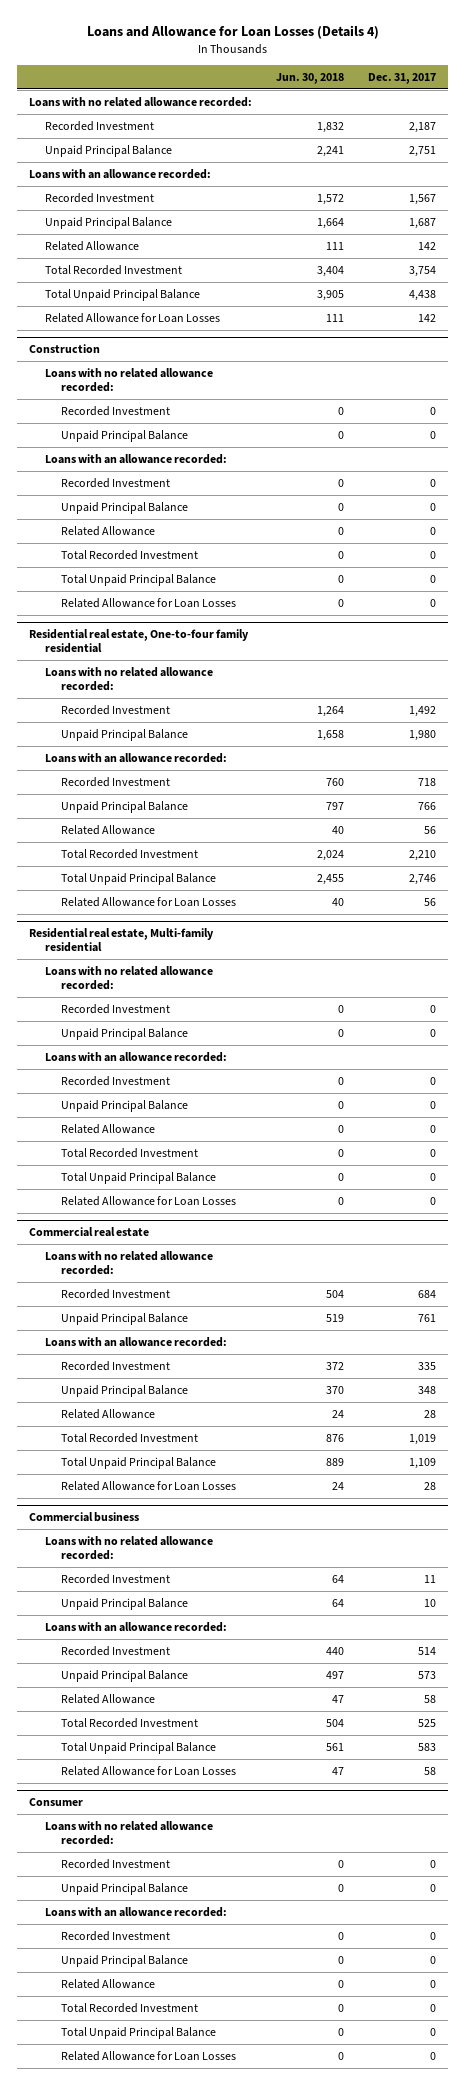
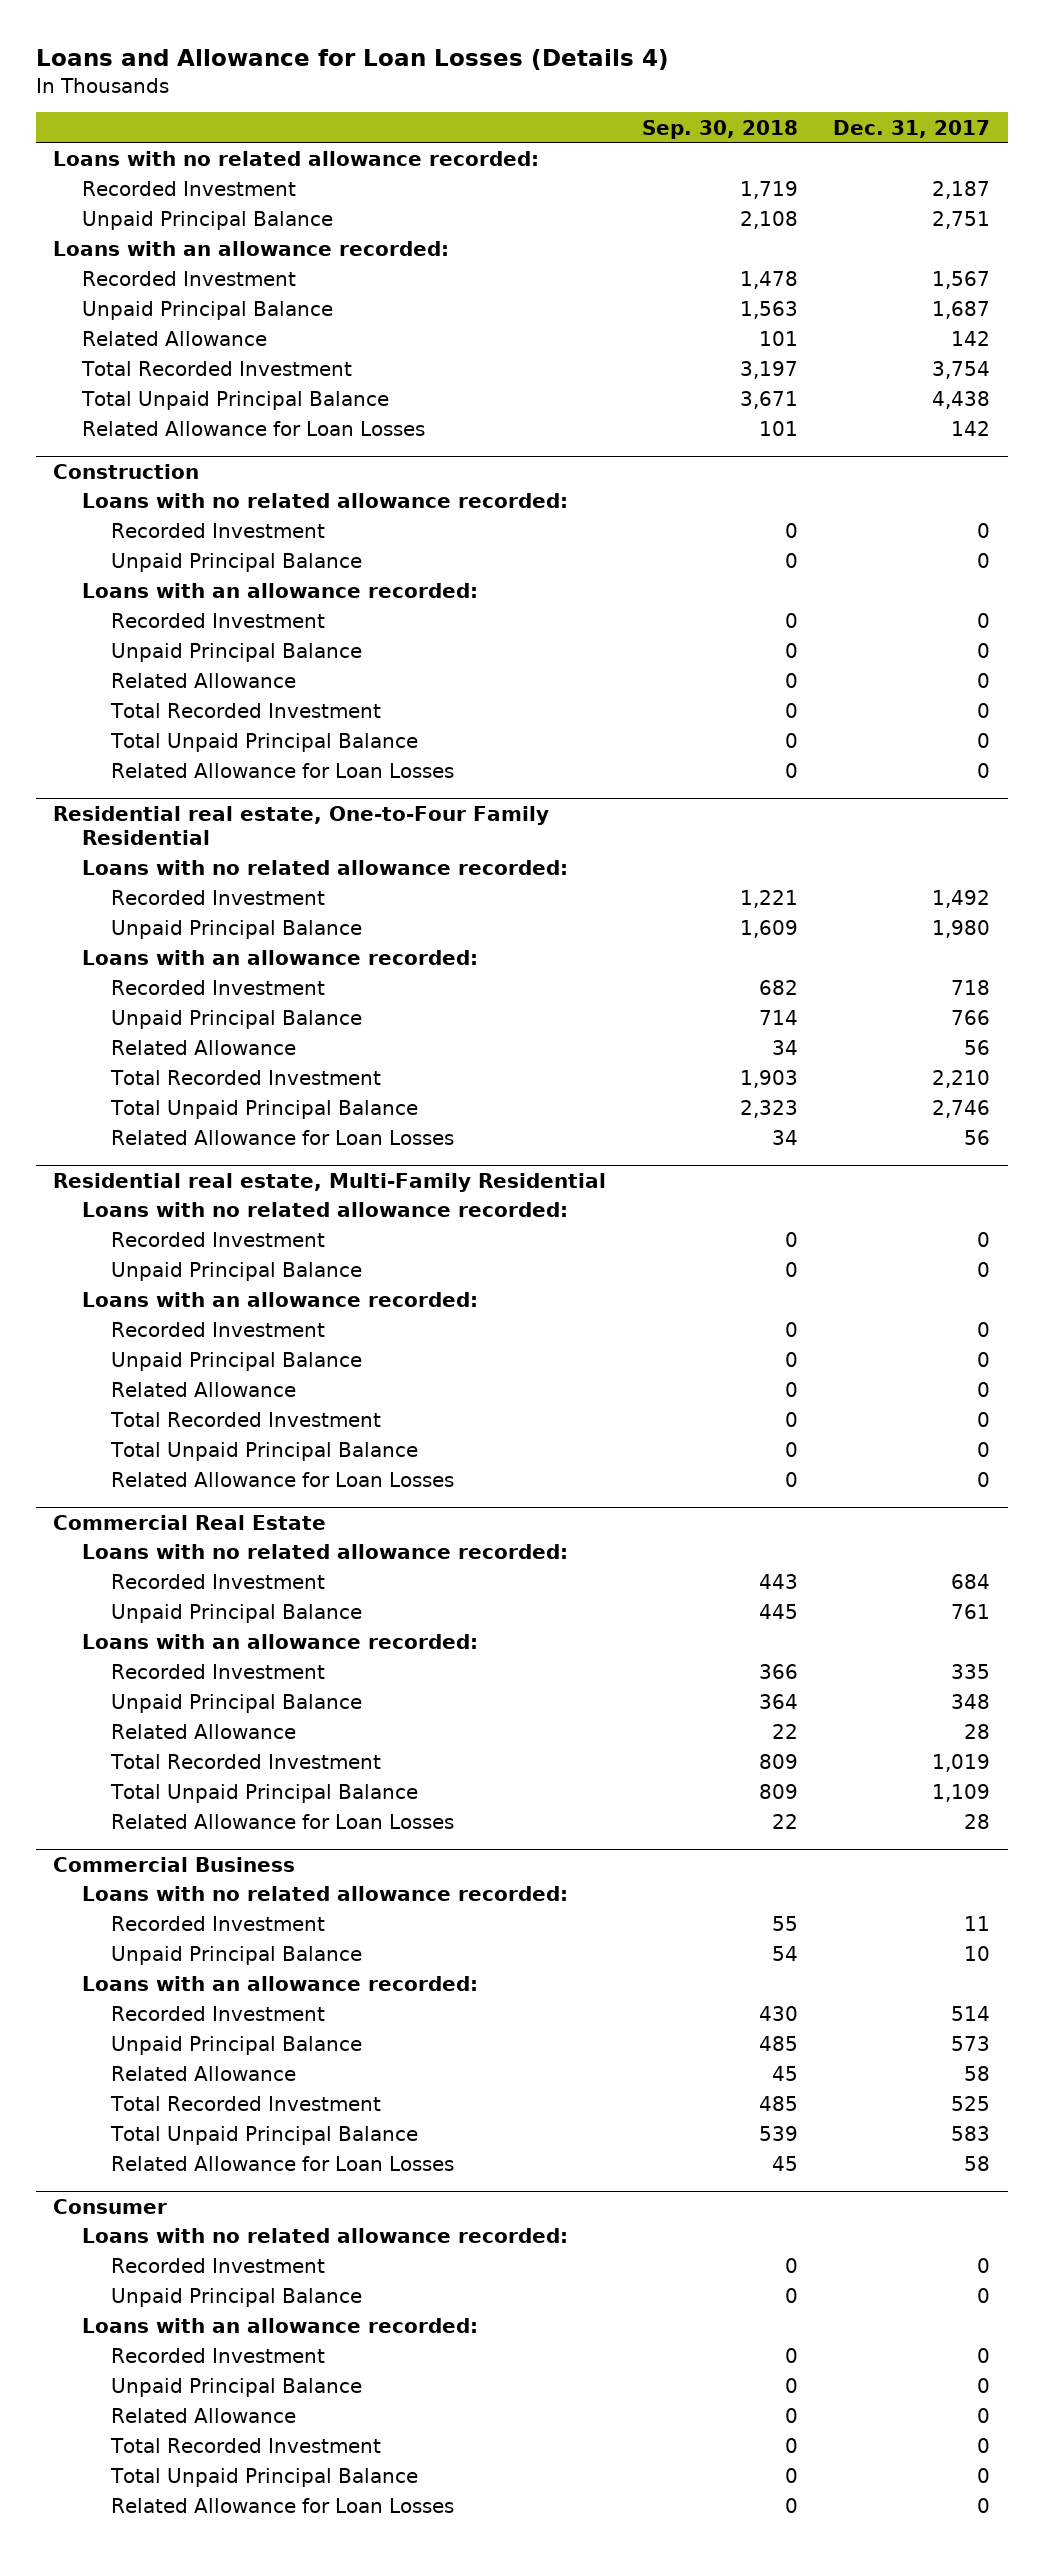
[276,72,345,84] Jun. 30, 2018 -> none
none -> [641,119,798,139] Sep. 30, 2018
[29,629,250,654] Residential real estate, One-to-four family residential -> [53,805,550,846] Residential real estate, One-to-Four Family Residential
[29,928,215,953] Residential real estate, Multi-family residential -> [53,1172,607,1192] Residential real estate, Multi-Family Residential
[29,1227,150,1238] Commercial real estate -> [53,1514,327,1530] Commercial Real Estate
[29,1512,140,1523] Commercial business -> [53,1856,296,1872] Commercial Business

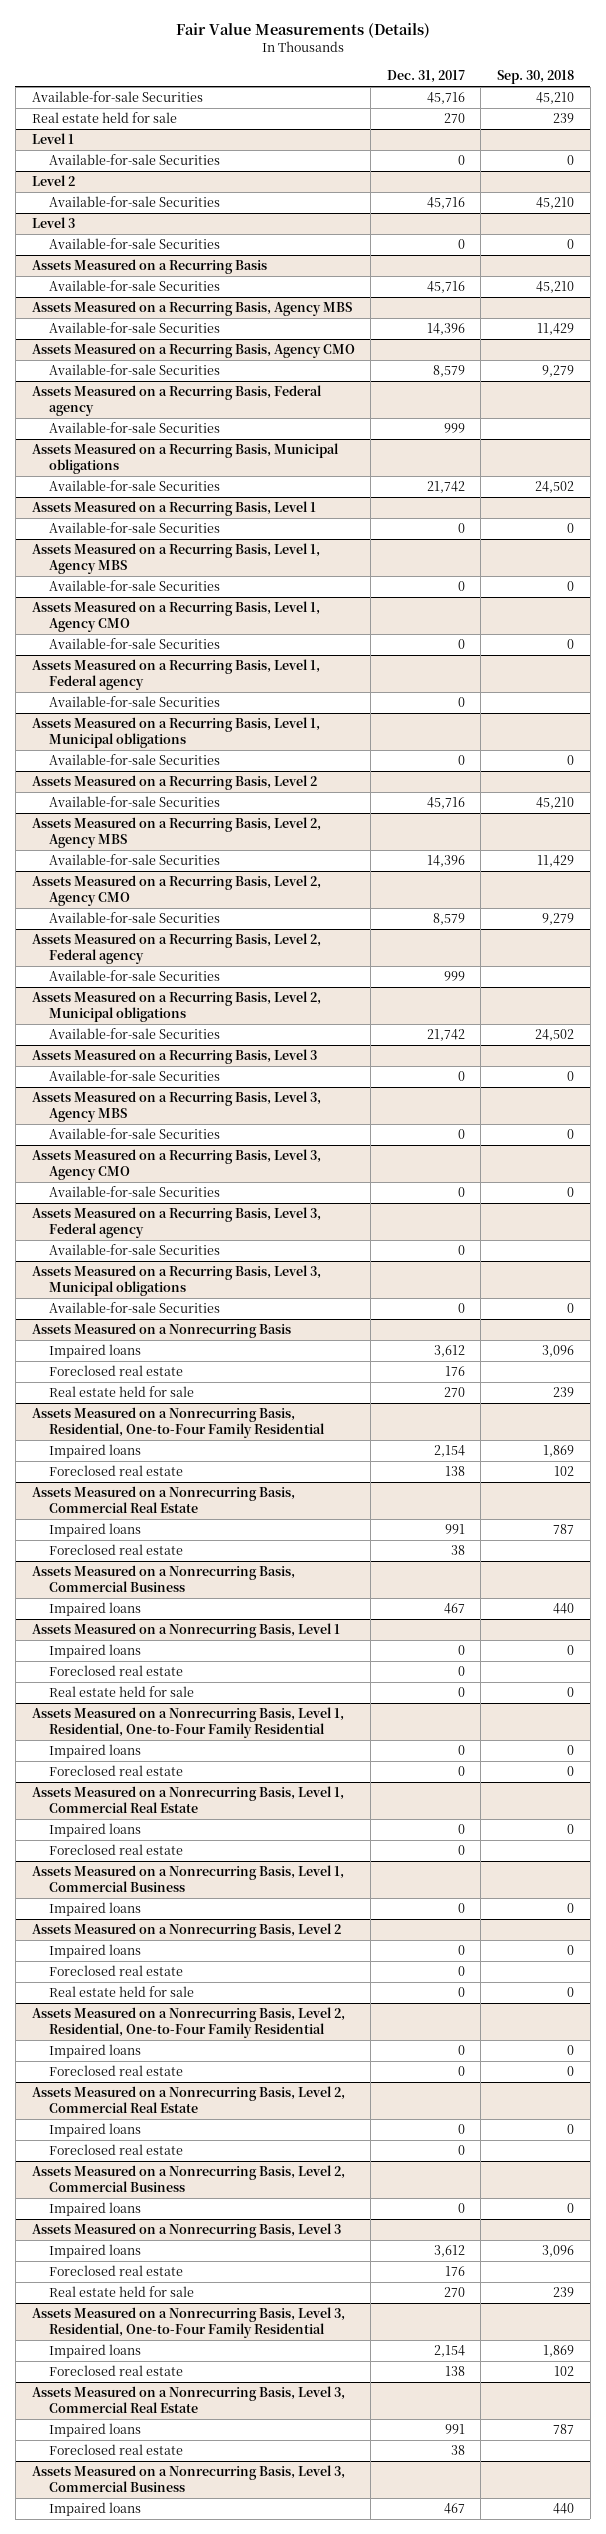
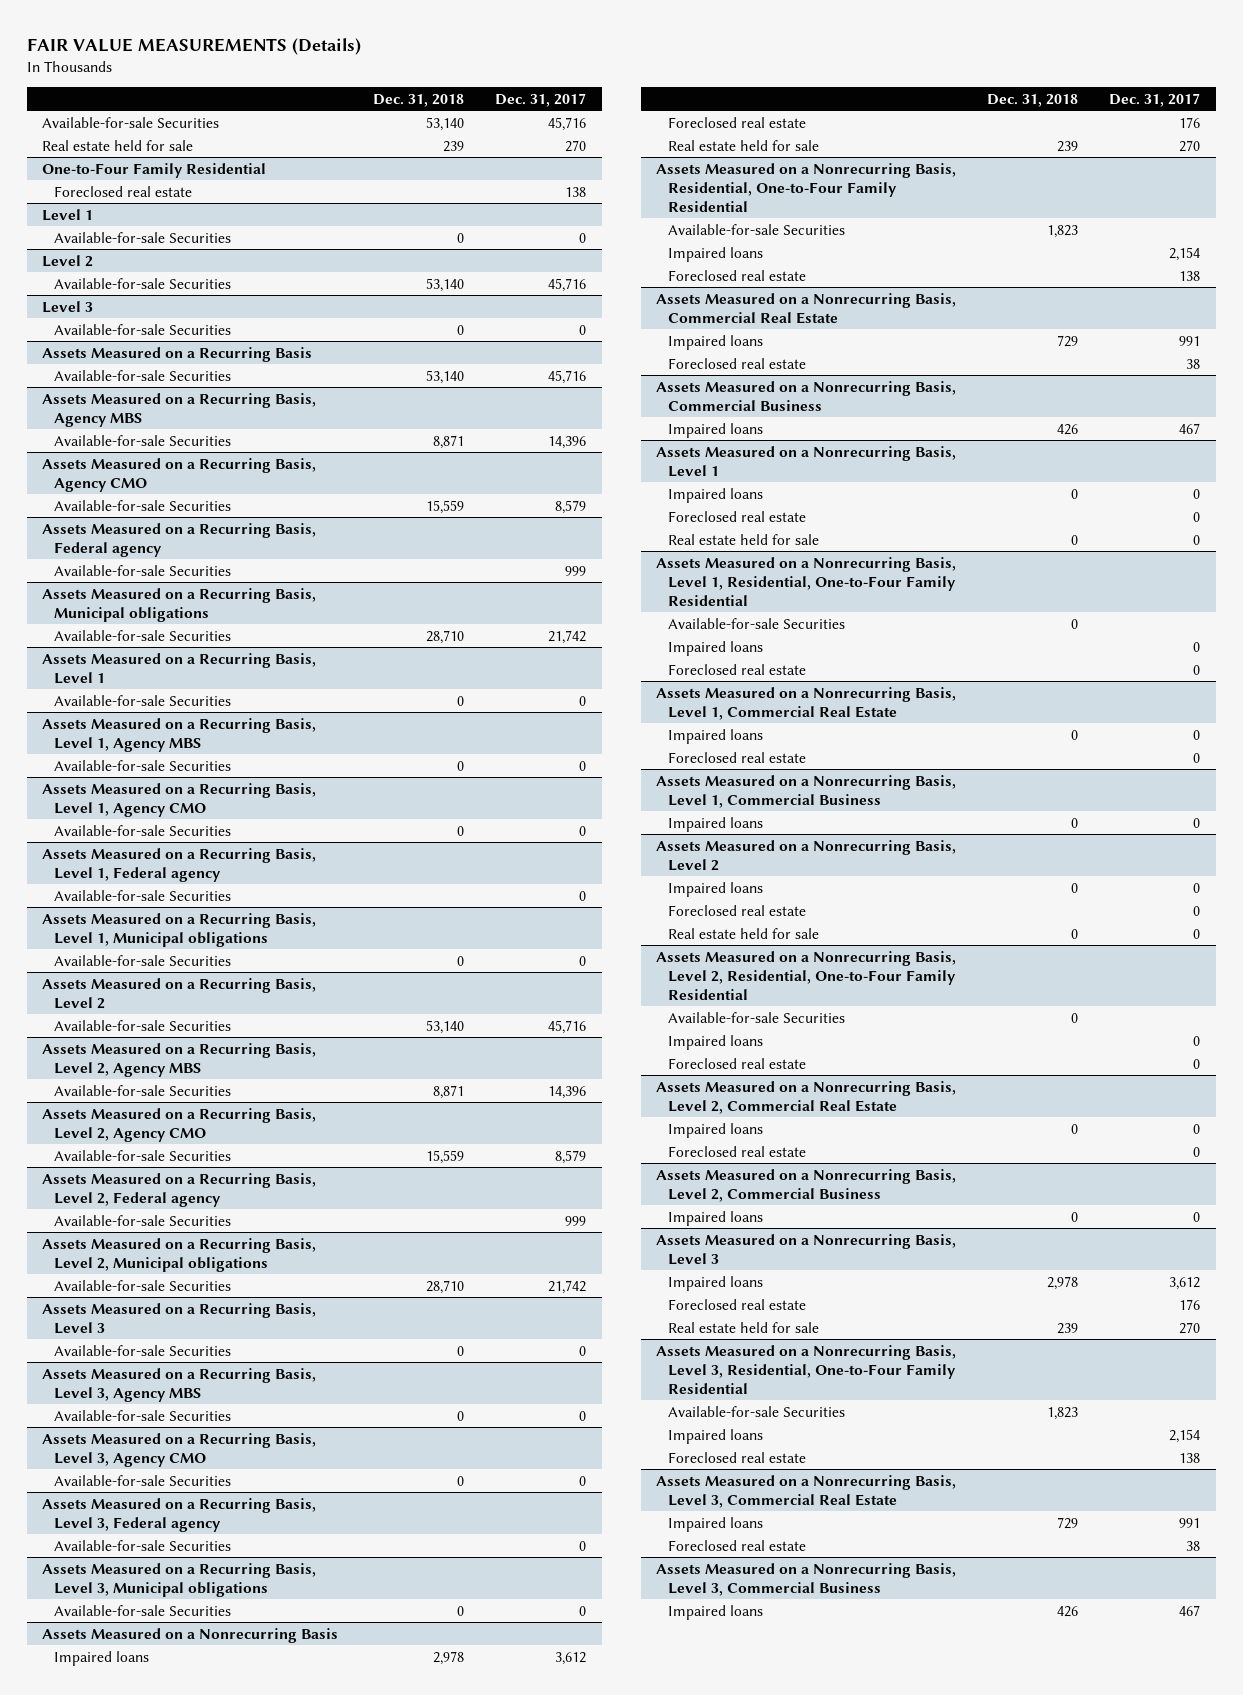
[175,22,430,38] Fair Value Measurements (Details) -> [26,37,361,55] FAIR VALUE MEASUREMENTS (Details)
[497,70,575,85] Sep. 30, 2018 -> none
none -> [373,93,465,107] Dec. 31, 2018
none -> [42,162,267,178] One-to-Four Family Residential
none -> [54,185,193,197] Foreclosed real estate
none -> [667,223,845,235] Available-for-sale Securities
none -> [667,617,845,629] Available-for-sale Securities
none -> [667,1011,845,1023] Available-for-sale Securities
none -> [667,1405,845,1417] Available-for-sale Securities

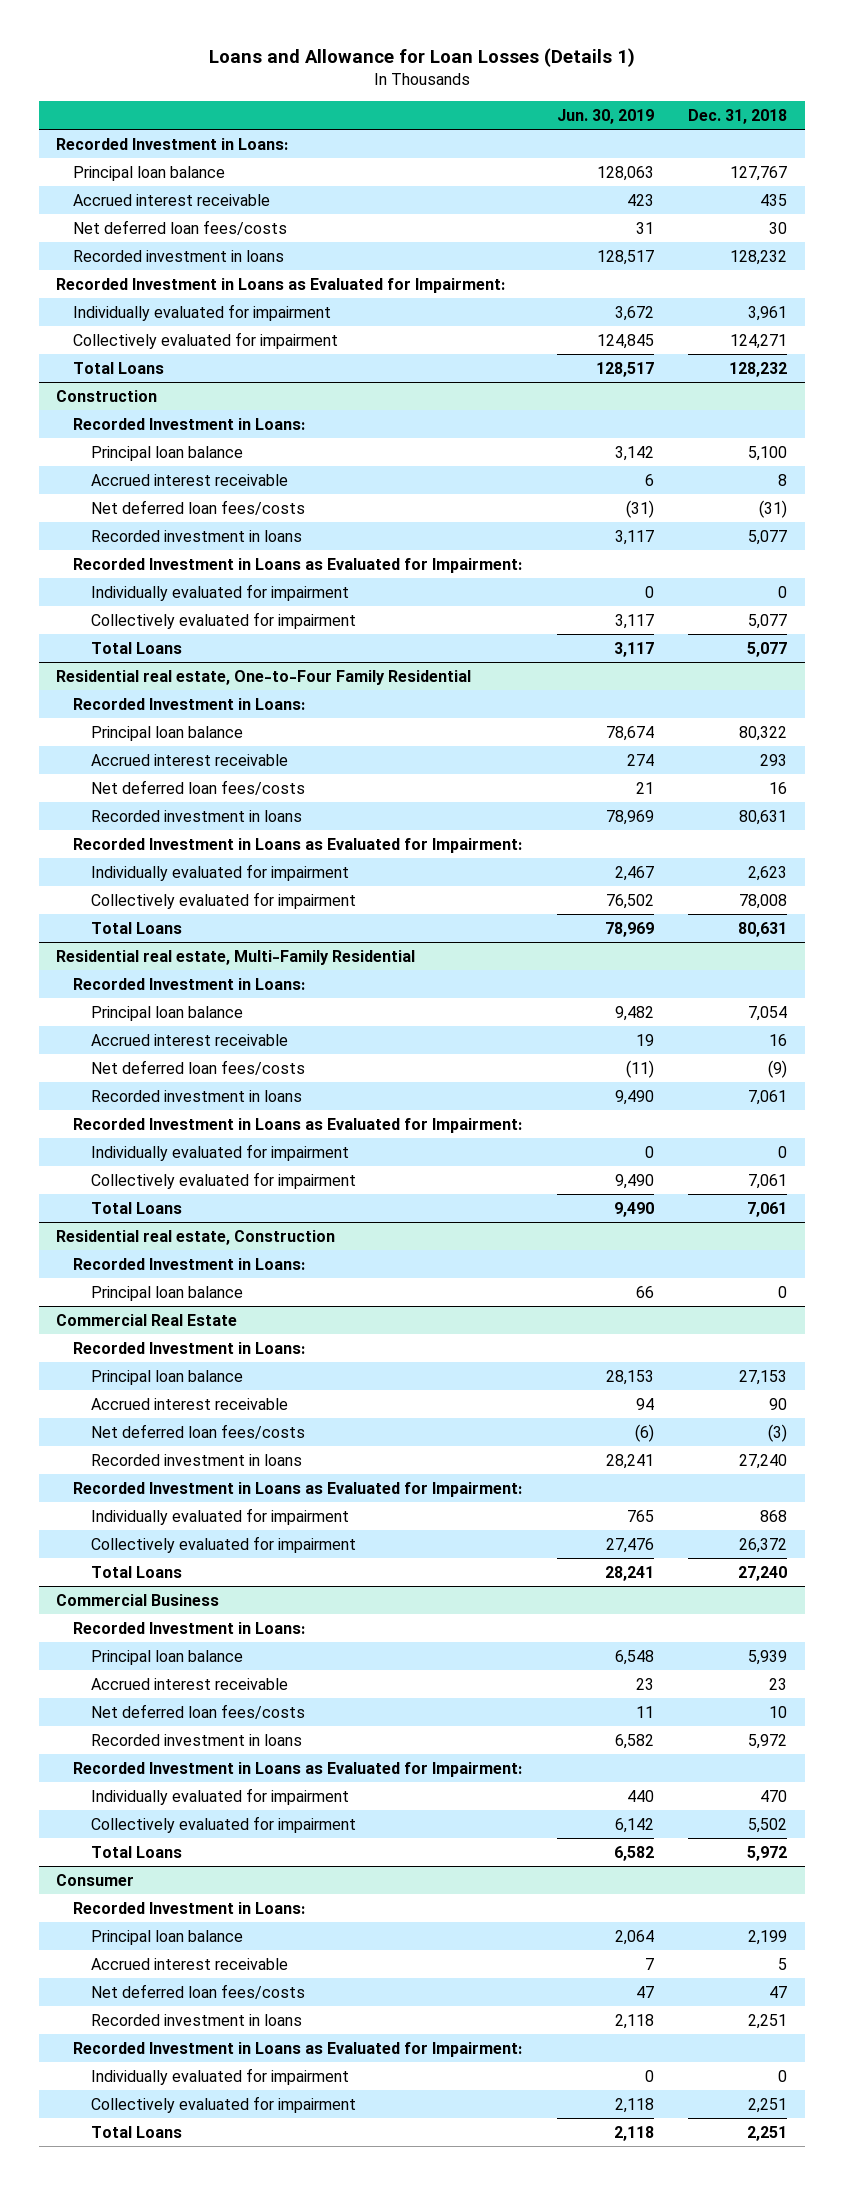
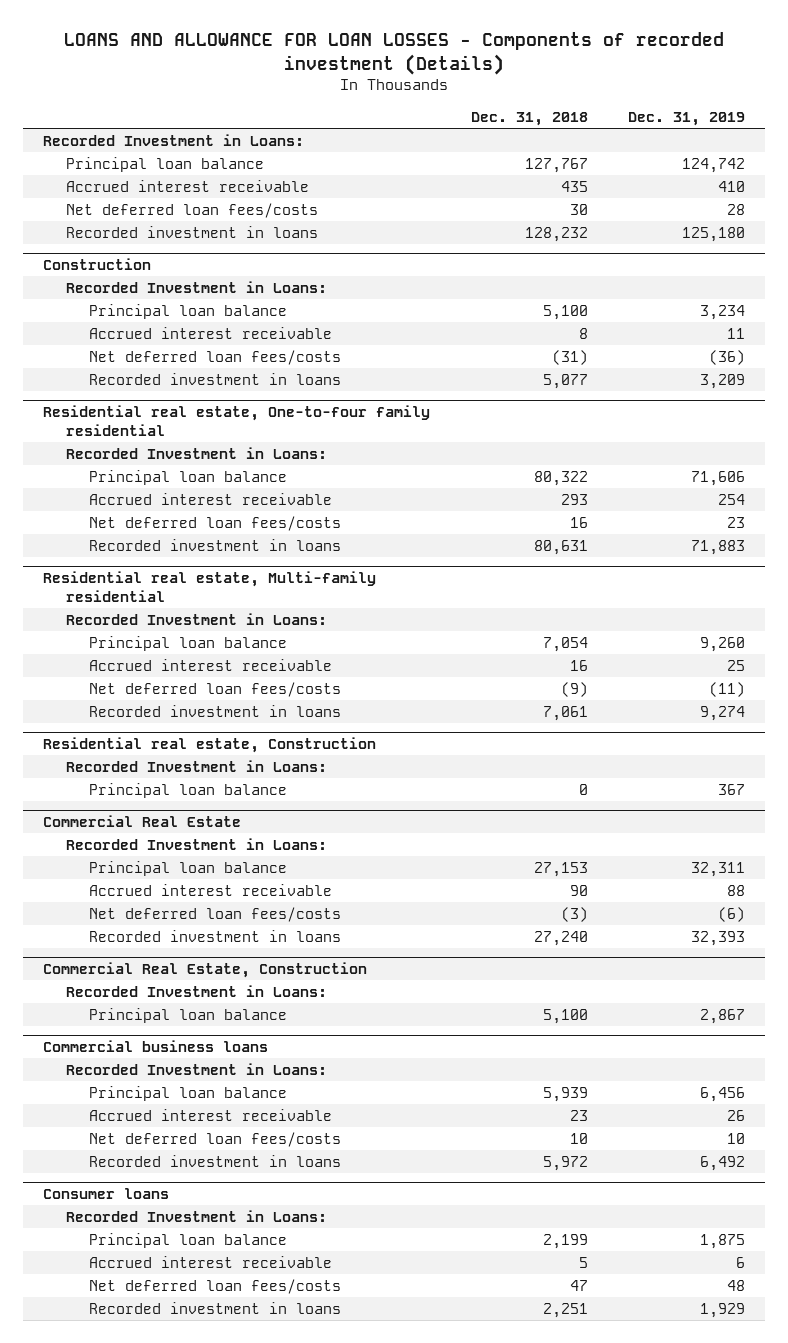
[208,48,635,68] Loans and Allowance for Loan Losses (Details 1) -> [64,32,725,75] LOANS AND ALLOWANCE FOR LOAN LOSSES - Components of recorded investment (Details)
[556,108,654,124] Jun. 30, 2019 -> none
none -> [627,112,745,127] Dec. 31, 2019
[55,277,505,293] Recorded Investment in Loans as Evaluated for Impairment: -> none
[73,303,332,321] Individually evaluated for impairment -> none
[73,331,339,349] Collectively evaluated for impairment -> none
[73,361,165,374] Total Loans -> none
[73,557,523,573] Recorded Investment in Loans as Evaluated for Impairment: -> none
[90,583,349,601] Individually evaluated for impairment -> none
[90,611,356,629] Collectively evaluated for impairment -> none
[90,641,182,654] Total Loans -> none
[55,669,471,685] Residential real estate, One-to-Four Family Residential -> [43,405,431,437] Residential real estate, One-to-four family residential
[73,837,523,853] Recorded Investment in Loans as Evaluated for Impairment: -> none
[90,863,349,881] Individually evaluated for impairment -> none
[90,891,356,909] Collectively evaluated for impairment -> none
[90,921,182,934] Total Loans -> none
[55,949,415,965] Residential real estate, Multi-Family Residential -> [43,571,377,603] Residential real estate, Multi-family residential
[73,1117,523,1133] Recorded Investment in Loans as Evaluated for Impairment: -> none
[90,1143,349,1161] Individually evaluated for impairment -> none
[90,1171,356,1189] Collectively evaluated for impairment -> none
[90,1201,182,1214] Total Loans -> none
[73,1481,523,1497] Recorded Investment in Loans as Evaluated for Impairment: -> none
[90,1507,349,1525] Individually evaluated for impairment -> none
[90,1535,356,1553] Collectively evaluated for impairment -> none
[90,1565,182,1578] Total Loans -> none
[55,1593,219,1606] Commercial Business -> none
none -> [43,962,368,979] Commercial Real Estate, Construction
none -> [89,1007,288,1023] Principal loan balance
none -> [43,1040,269,1053] Commercial business loans
none -> [66,1062,328,1075] Recorded Investment in Loans:
[73,1761,523,1777] Recorded Investment in Loans as Evaluated for Impairment: -> none
[90,1787,349,1805] Individually evaluated for impairment -> none
[90,1815,356,1833] Collectively evaluated for impairment -> none
[90,1845,182,1858] Total Loans -> none
[55,1873,134,1886] Consumer -> [43,1188,170,1200] Consumer loans
[73,2041,523,2057] Recorded Investment in Loans as Evaluated for Impairment: -> none
[90,2067,349,2085] Individually evaluated for impairment -> none
[90,2095,356,2113] Collectively evaluated for impairment -> none
[90,2125,182,2138] Total Loans -> none

